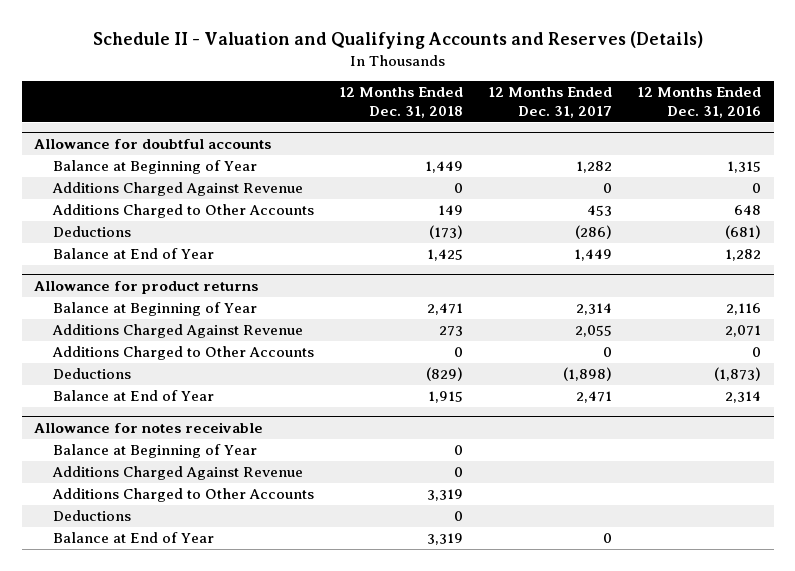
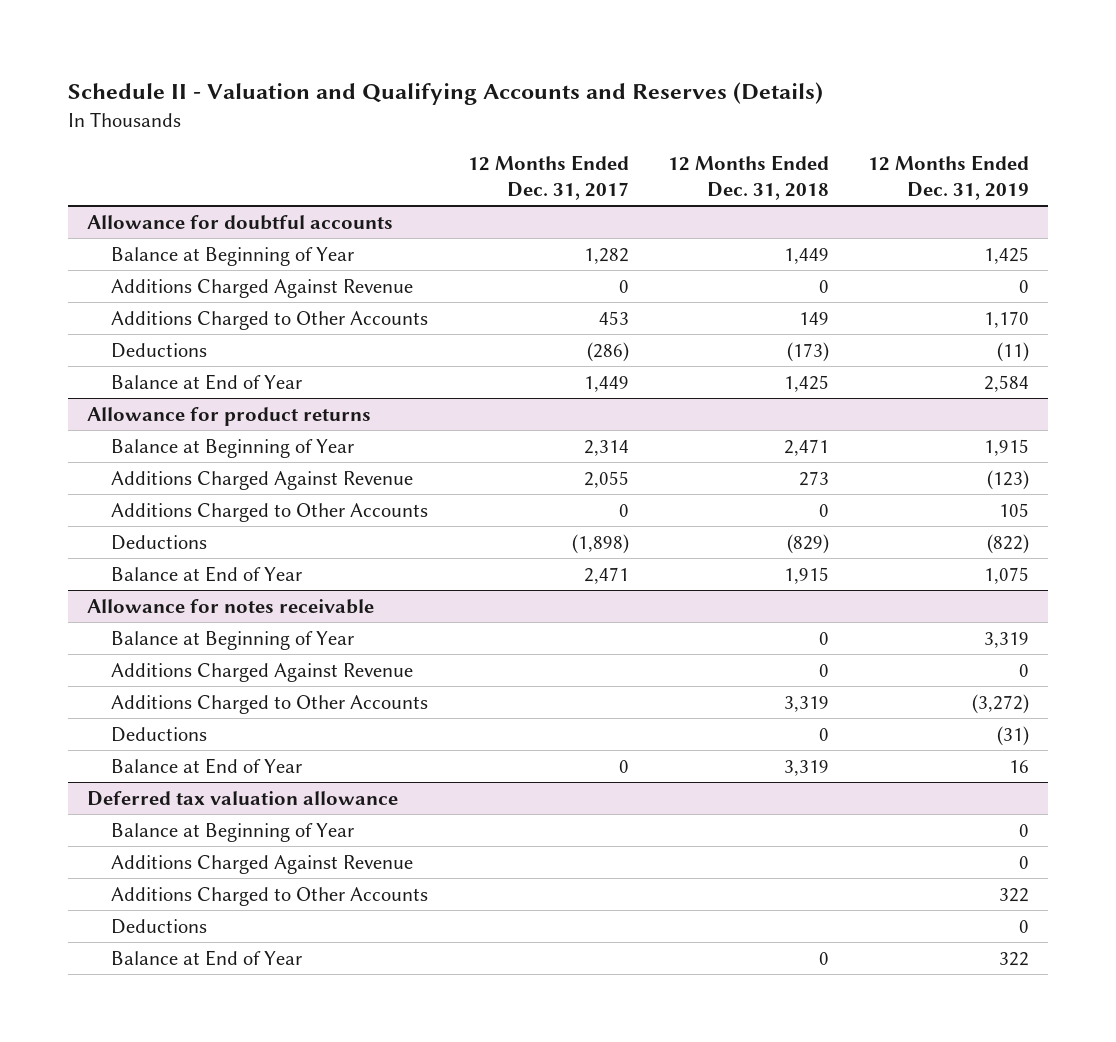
[637,87,762,118] 12 Months Ended Dec. 31, 2016 -> none
none -> [867,154,1029,201] 12 Months Ended Dec. 31, 2019
none -> [87,790,399,806] Deferred tax valuation allowance
none -> [111,822,355,842] Balance at Beginning of Year
none -> [111,854,414,874] Additions Charged Against Revenue
none -> [111,886,429,906] Additions Charged to Other Accounts
none -> [111,918,208,934] Deductions
none -> [111,949,303,966] Balance at End of Year

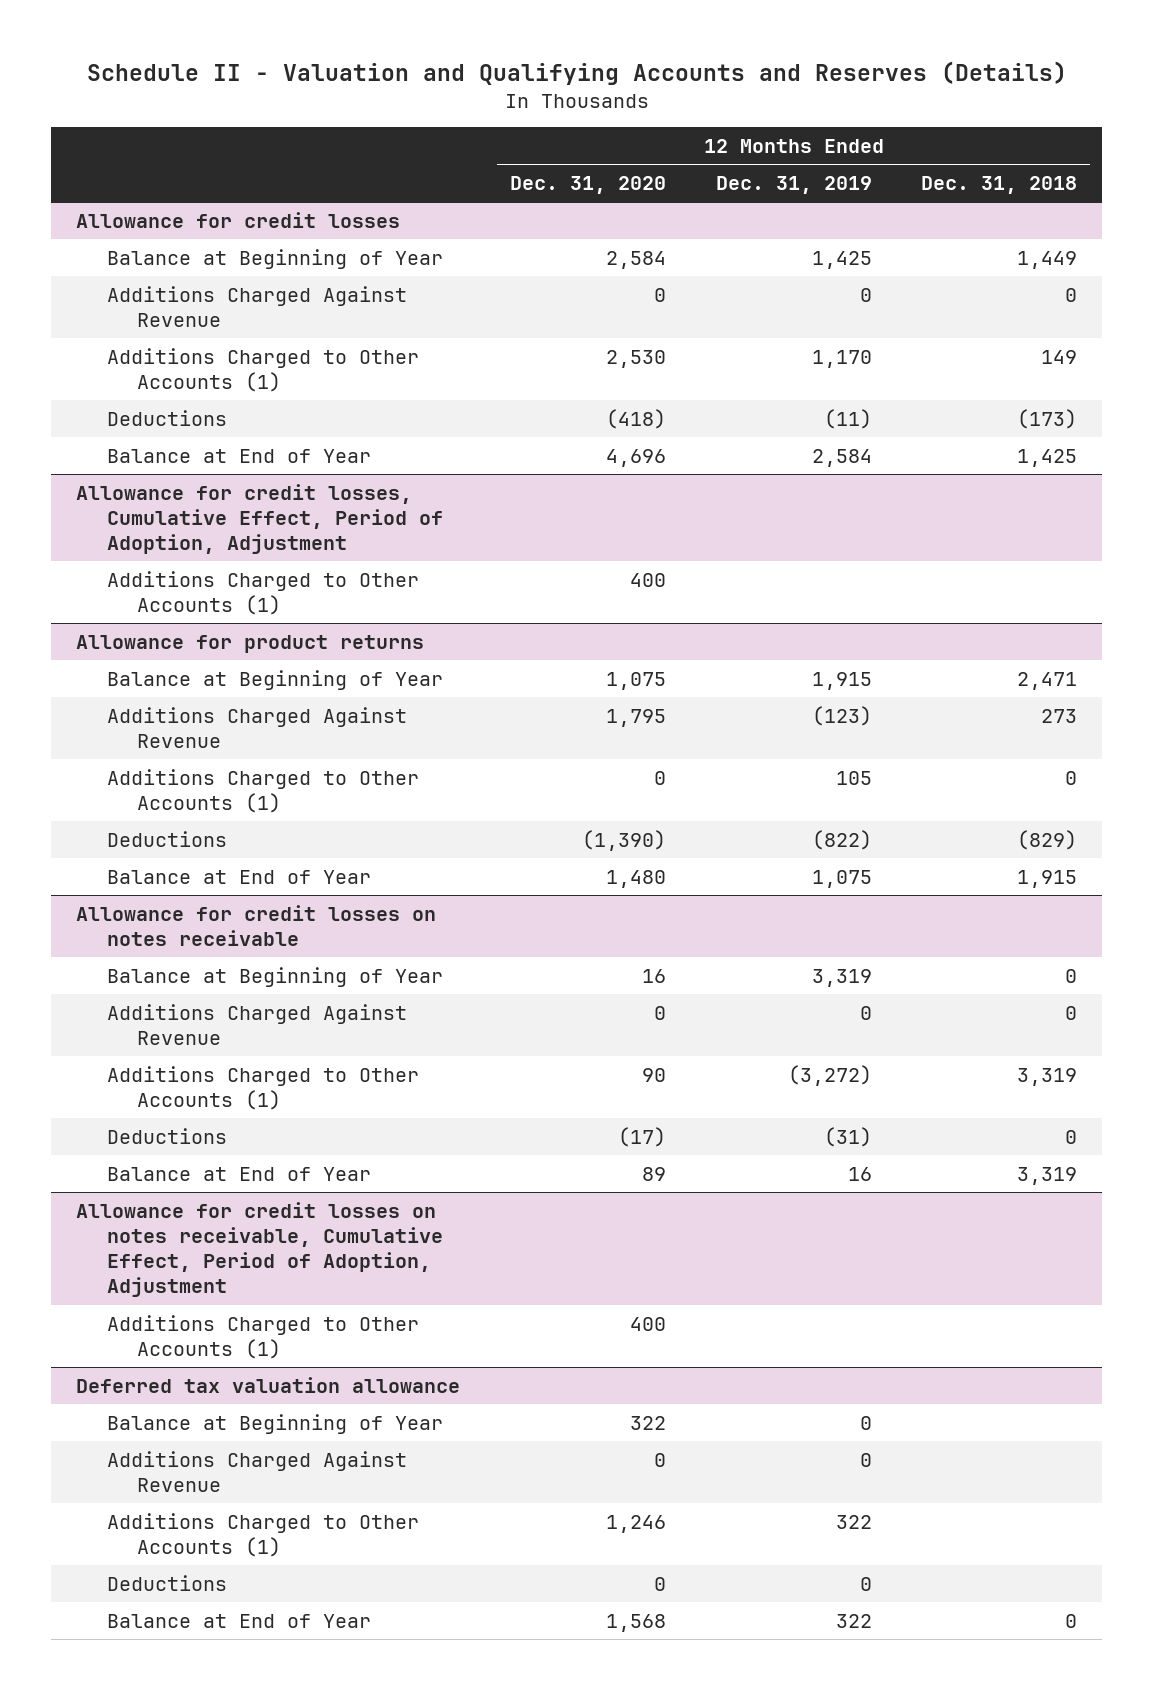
[467,154,629,201] 12 Months Ended Dec. 31, 2017 -> none
none -> [509,175,666,194] Dec. 31, 2020
[87,214,394,230] Allowance for doubtful accounts -> [75,211,400,228] Allowance for credit losses
[111,310,429,330] Additions Charged to Other Accounts -> [106,347,419,392] Additions Charged to Other Accounts (1)
none -> [75,483,443,555] Allowance for credit losses, Cumulative Effect, Period of Adoption, Adjustment
none -> [106,570,419,615] Additions Charged to Other Accounts (1)
[111,502,429,522] Additions Charged to Other Accounts -> [106,768,419,813] Additions Charged to Other Accounts (1)
[87,598,375,614] Allowance for notes receivable -> [75,904,436,946] Allowance for credit losses on notes receivable
[111,694,429,714] Additions Charged to Other Accounts -> [106,1065,419,1110] Additions Charged to Other Accounts (1)
none -> [75,1201,443,1298] Allowance for credit losses on notes receivable, Cumulative Effect, Period of Adoption, Adjustment
none -> [106,1314,419,1359] Additions Charged to Other Accounts (1)
[111,886,429,906] Additions Charged to Other Accounts -> [106,1512,419,1557] Additions Charged to Other Accounts (1)

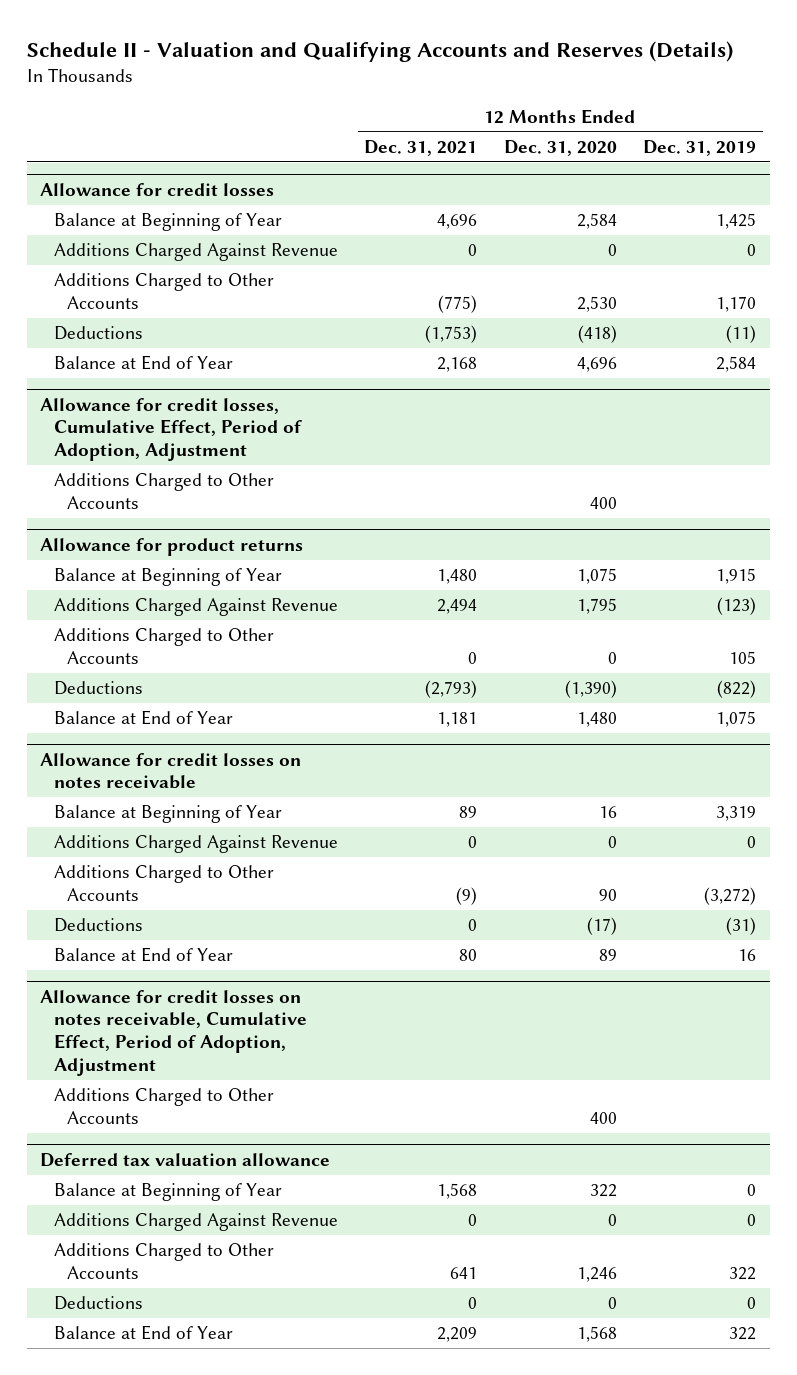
[921,175,1078,194] Dec. 31, 2018 -> none
none -> [364,139,478,156] Dec. 31, 2021
[106,347,419,392] Additions Charged to Other Accounts (1) -> [53,273,274,309] Additions Charged to Other Accounts
[106,570,419,615] Additions Charged to Other Accounts (1) -> [53,473,274,509] Additions Charged to Other Accounts
[106,768,419,813] Additions Charged to Other Accounts (1) -> [53,628,274,664] Additions Charged to Other Accounts
[106,1065,419,1110] Additions Charged to Other Accounts (1) -> [53,865,274,901] Additions Charged to Other Accounts
[106,1314,419,1359] Additions Charged to Other Accounts (1) -> [53,1088,274,1124] Additions Charged to Other Accounts
[106,1512,419,1557] Additions Charged to Other Accounts (1) -> [53,1243,274,1279] Additions Charged to Other Accounts

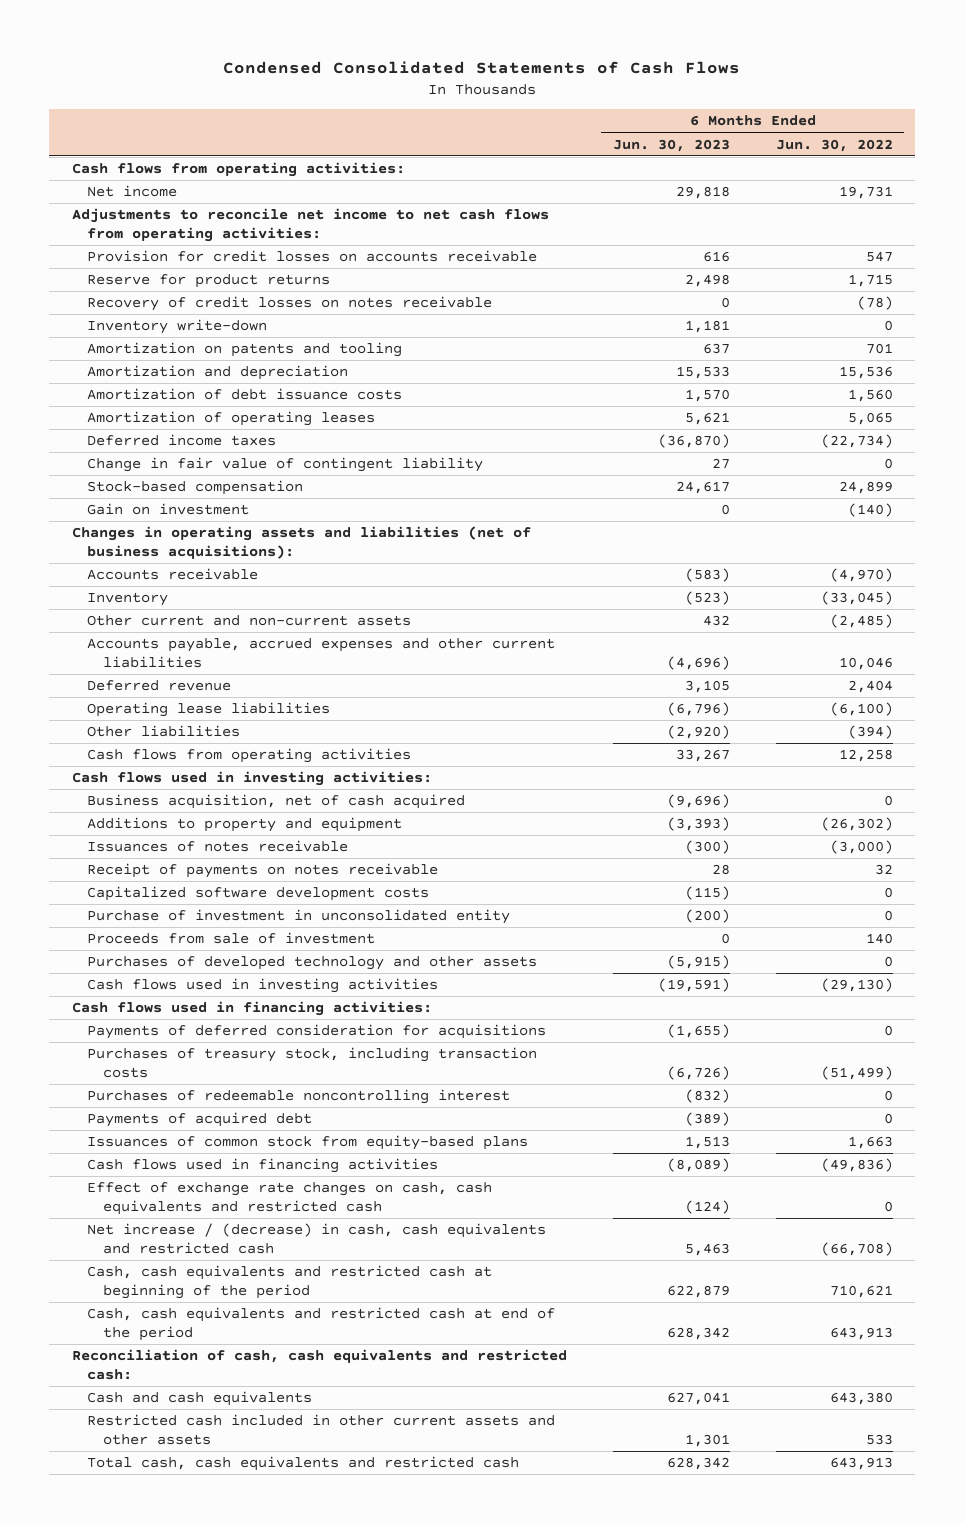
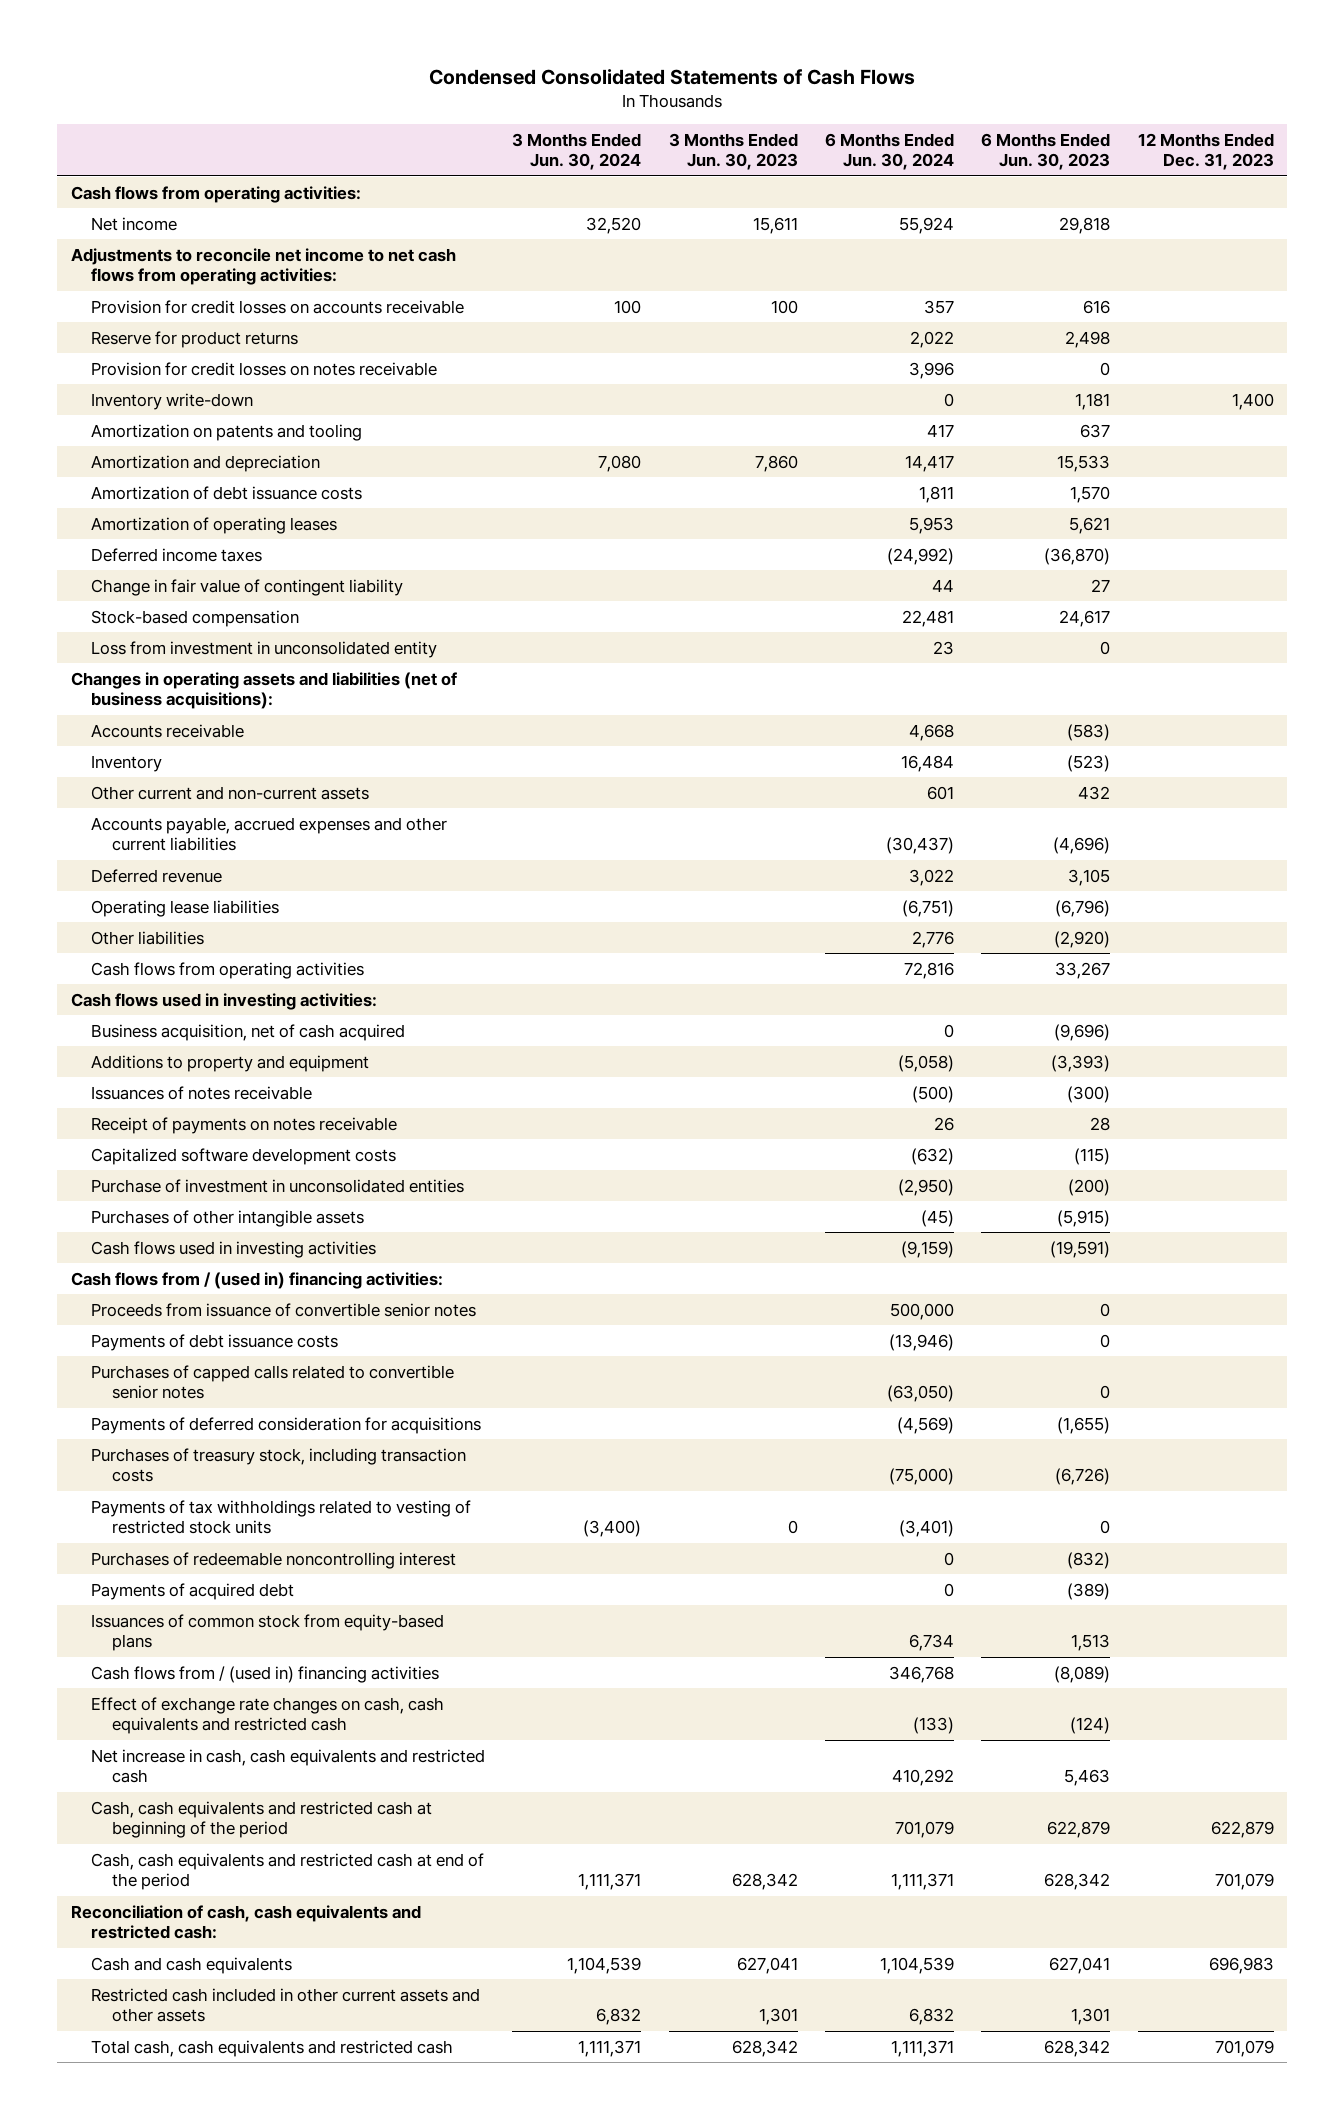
[775,138,893,152] Jun. 30, 2022 -> none
none -> [512,132,642,171] 3 Months Ended Jun. 30, 2024
none -> [668,132,798,171] 3 Months Ended Jun. 30, 2023
none -> [825,132,955,171] 6 Months Ended Jun. 30, 2024
none -> [1137,132,1274,171] 12 Months Ended Dec. 31, 2023
[87,296,493,312] Recovery of credit losses on notes receivable -> [91,361,438,376] Provision for credit losses on notes receivable
[87,503,250,516] Gain on investment -> [91,640,438,658] Loss from investment in unconsolidated entity
[87,932,376,945] Proceeds from sale of investment -> none
[87,909,511,925] Purchase of investment in unconsolidated entity -> [91,1178,465,1193] Purchase of investment in unconsolidated entities
[87,956,538,971] Purchases of developed technology and other assets -> [91,1209,365,1227] Purchases of other intangible assets
[71,1001,432,1017] Cash flows used in financing activities: -> [70,1271,443,1289] Cash flows from / (used in) financing activities:
none -> [91,1302,477,1317] Proceeds from issuance of convertible senior notes
none -> [91,1333,339,1351] Payments of debt issuance costs
none -> [91,1364,455,1400] Purchases of capped calls related to convertible senior notes
none -> [91,1499,472,1535] Payments of tax withholdings related to vesting of restricted stock units
[87,1158,439,1174] Cash flows used in financing activities -> [91,1665,440,1683] Cash flows from / (used in) financing activities
[87,1223,547,1255] Net increase / (decrease) in cash, cash equivalents and restricted cash -> [91,1748,486,1784] Net increase in cash, cash equivalents and restricted cash

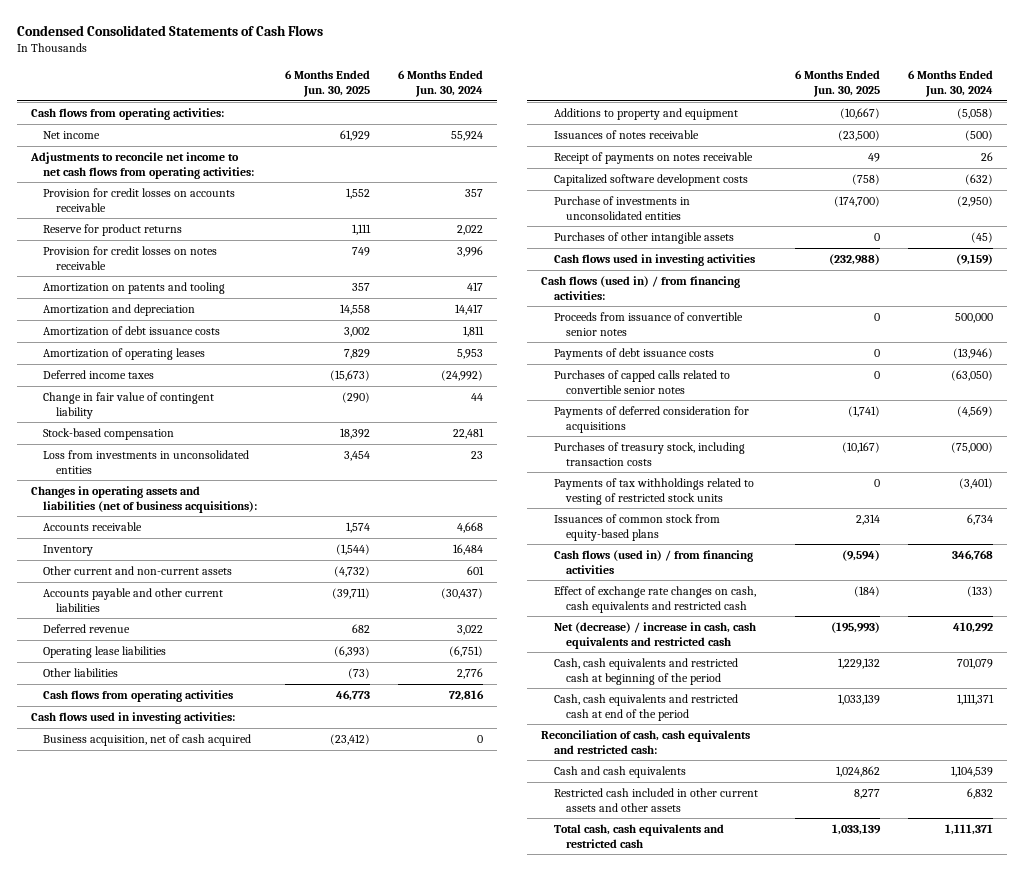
[512,132,642,171] 3 Months Ended Jun. 30, 2024 -> none
[668,132,798,171] 3 Months Ended Jun. 30, 2023 -> none
[981,132,1111,171] 6 Months Ended Jun. 30, 2023 -> none
[1137,132,1274,171] 12 Months Ended Dec. 31, 2023 -> none
none -> [285,70,371,97] 6 Months Ended Jun. 30, 2025
[91,392,254,410] Inventory write-down -> none
[91,640,438,658] Loss from investment in unconsolidated entity -> [43,449,250,474] Loss from investments in unconsolidated entities
[91,816,448,852] Accounts payable, accrued expenses and other current liabilities -> [43,587,224,612] Accounts payable and other current liabilities
[91,1178,465,1193] Purchase of investment in unconsolidated entities -> [553,195,690,220] Purchase of investments in unconsolidated entities
[70,1271,443,1289] Cash flows from / (used in) financing activities: -> [541,275,741,300] Cash flows (used in) / from financing activities:
[91,1551,457,1569] Purchases of redeemable noncontrolling interest -> none
[91,1582,295,1600] Payments of acquired debt -> none
[91,1665,440,1683] Cash flows from / (used in) financing activities -> [553,549,753,574] Cash flows (used in) / from financing activities
[91,1748,486,1784] Net increase in cash, cash equivalents and restricted cash -> [553,621,756,649] Net (decrease) / increase in cash, cash equivalents and restricted cash

